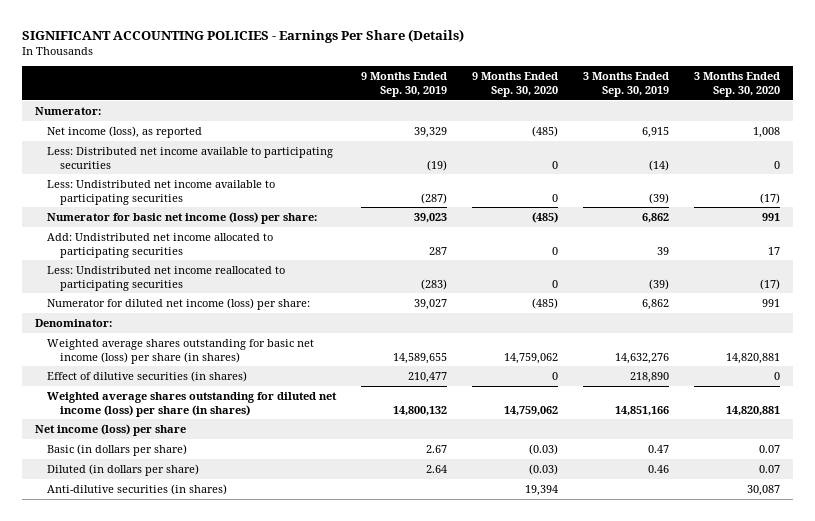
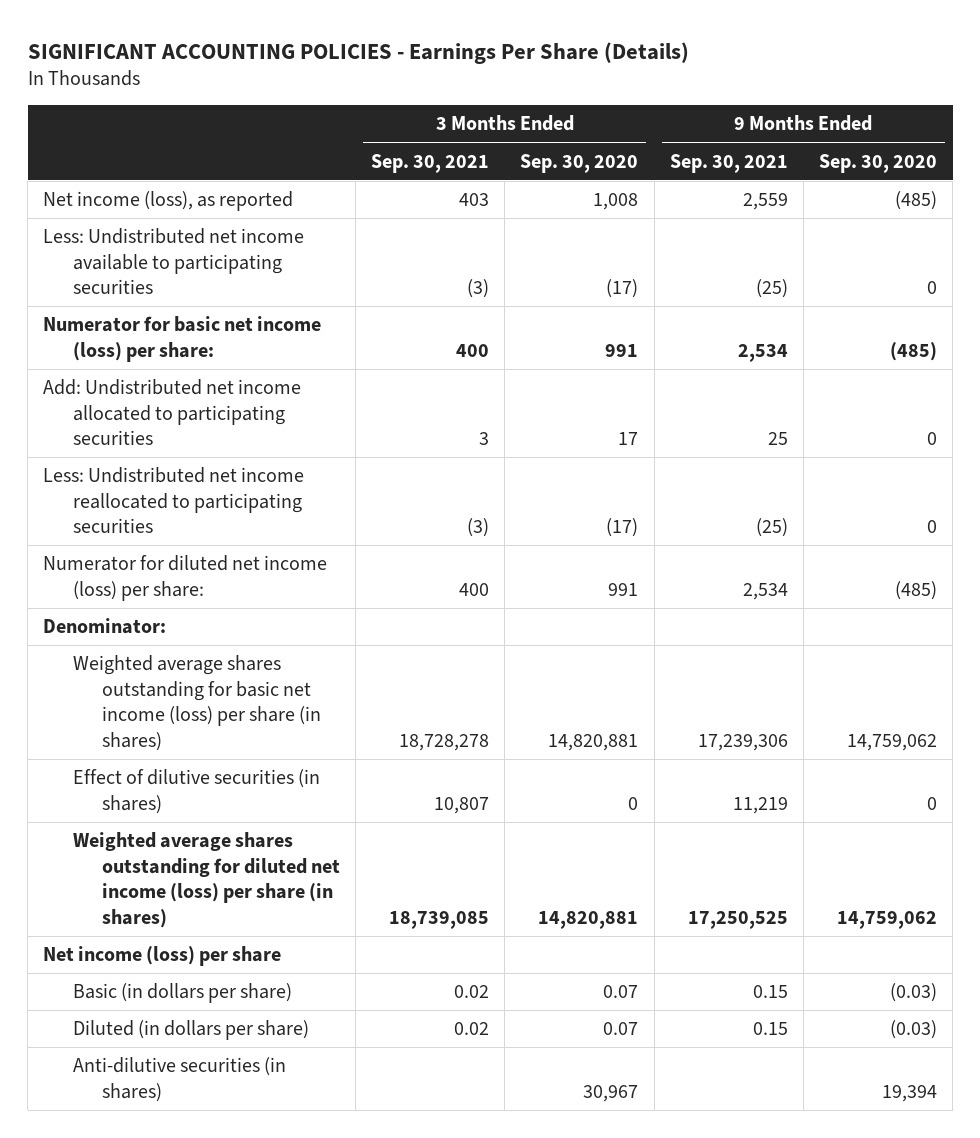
[361,71,448,97] 9 Months Ended Sep. 30, 2019 -> none
[583,71,670,97] 3 Months Ended Sep. 30, 2019 -> none
none -> [371,153,490,173] Sep. 30, 2021
none -> [669,153,788,173] Sep. 30, 2021
[34,106,101,115] Numerator: -> none
[47,146,334,169] Less: Distributed net income available to participating securities -> none
[747,484,781,496] 30,087 -> [583,1084,639,1102] 30,967

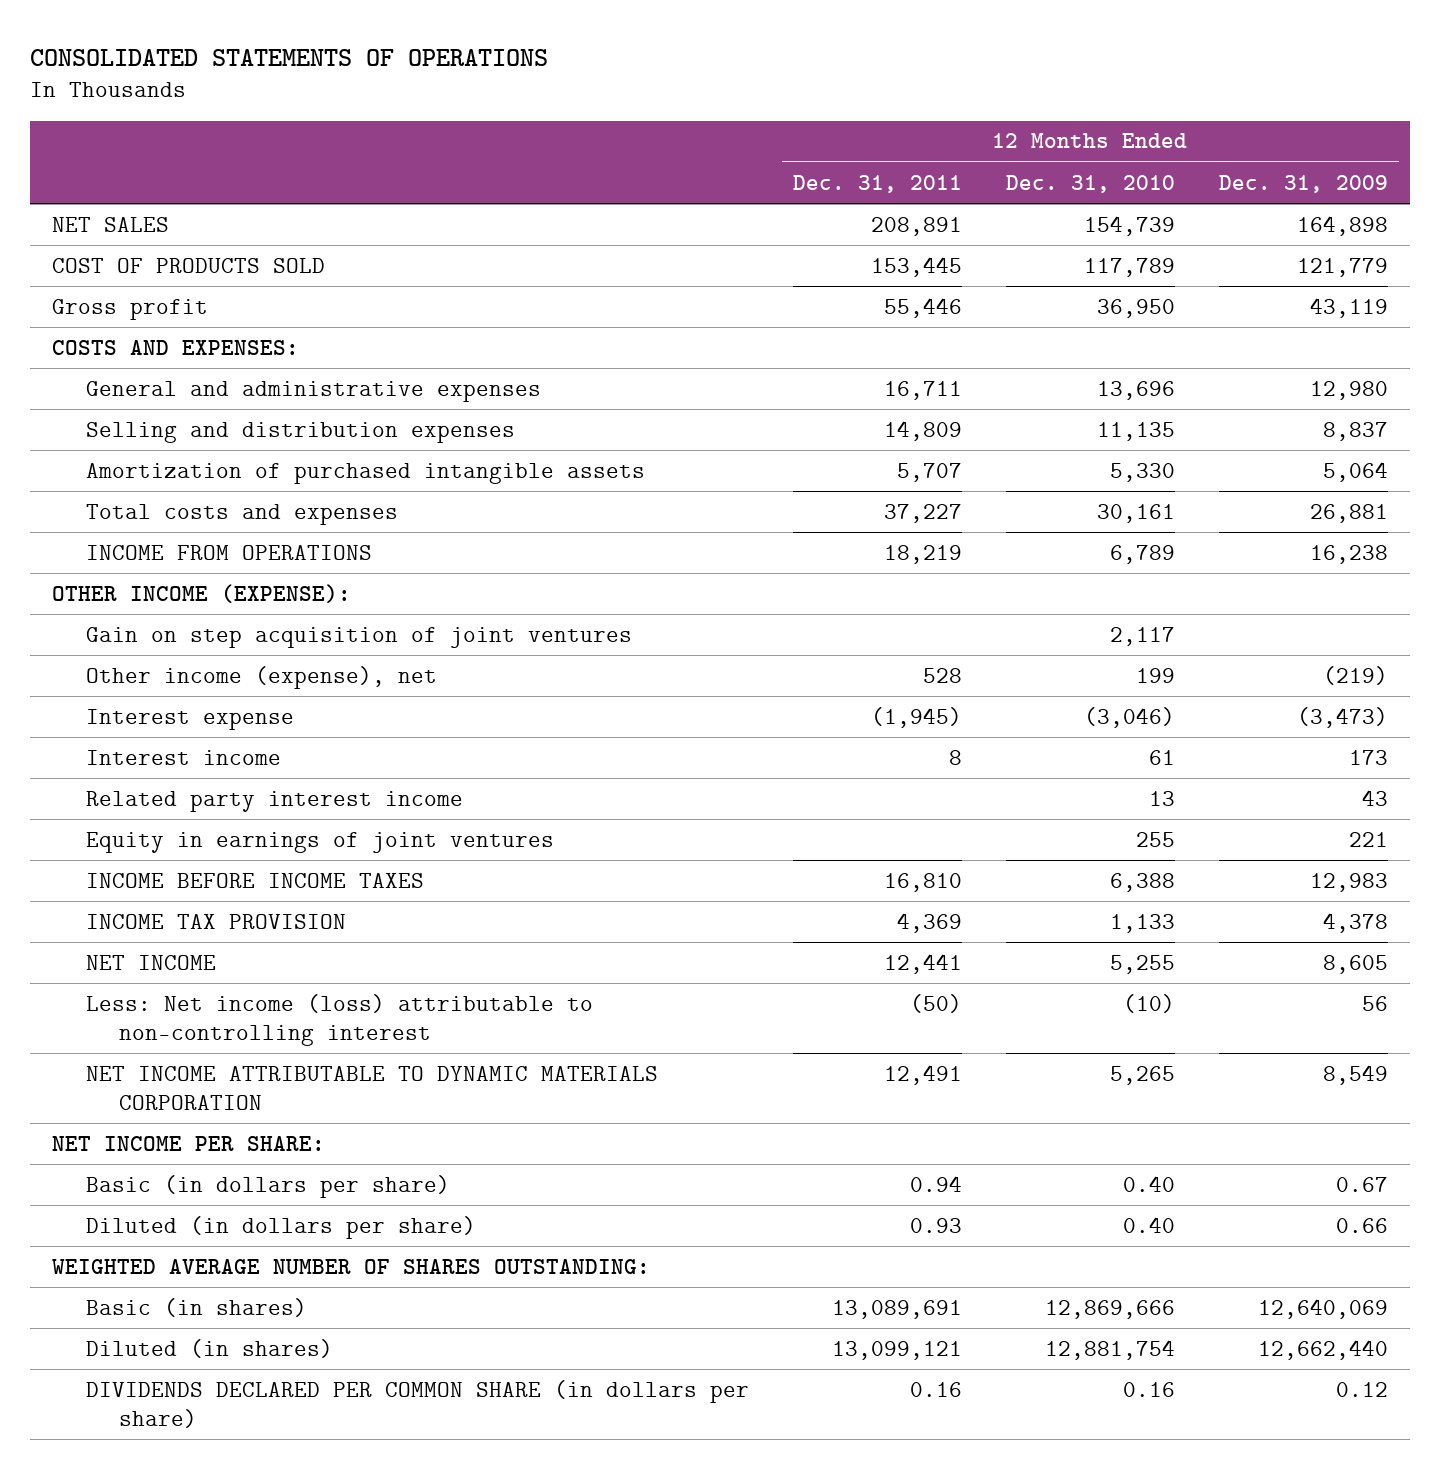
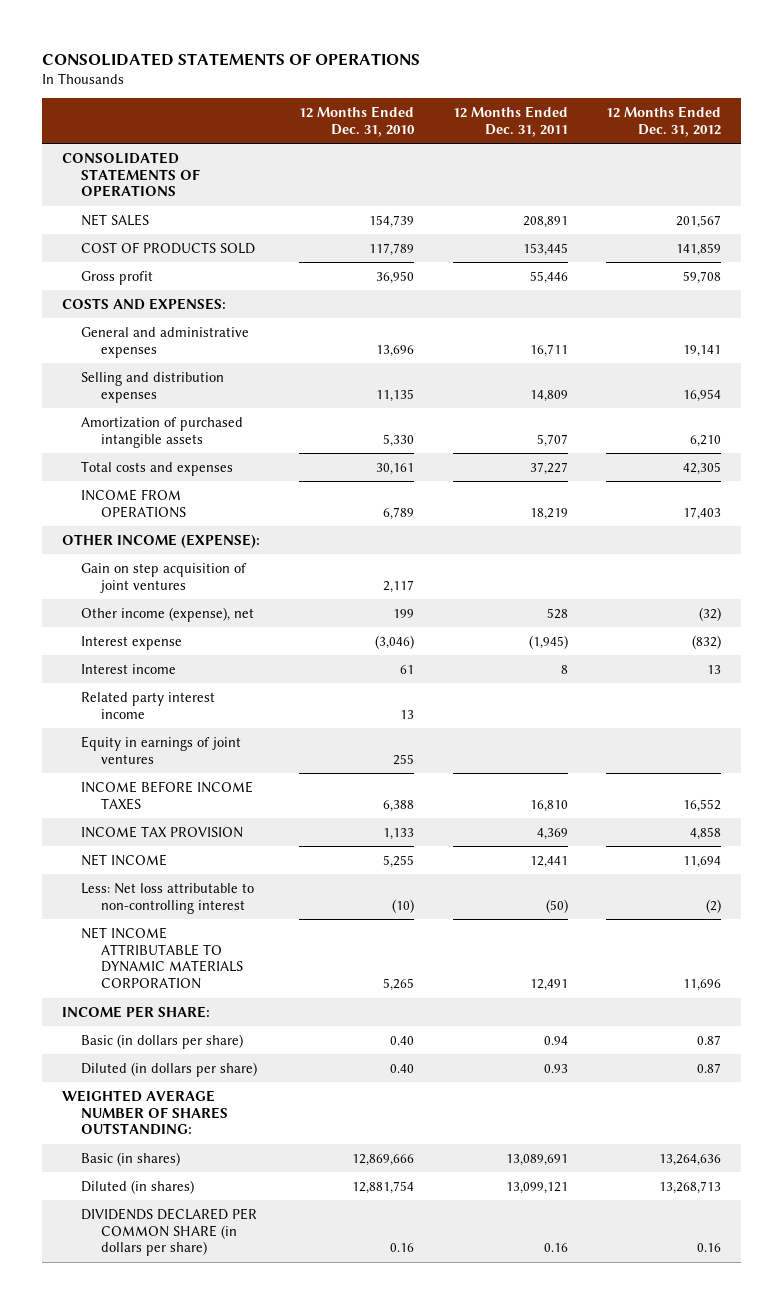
[1219,174,1389,193] Dec. 31, 2009 -> none
none -> [606,105,722,137] 12 Months Ended Dec. 31, 2012
none -> [61,151,201,198] CONSOLIDATED STATEMENTS OF OPERATIONS
[85,993,593,1046] Less: Net income (loss) attributable to non-controlling interest -> [81,882,255,914] Less: Net loss attributable to non-controlling interest
[52,1135,326,1151] NET INCOME PER SHARE: -> [61,1005,210,1018] INCOME PER SHARE:

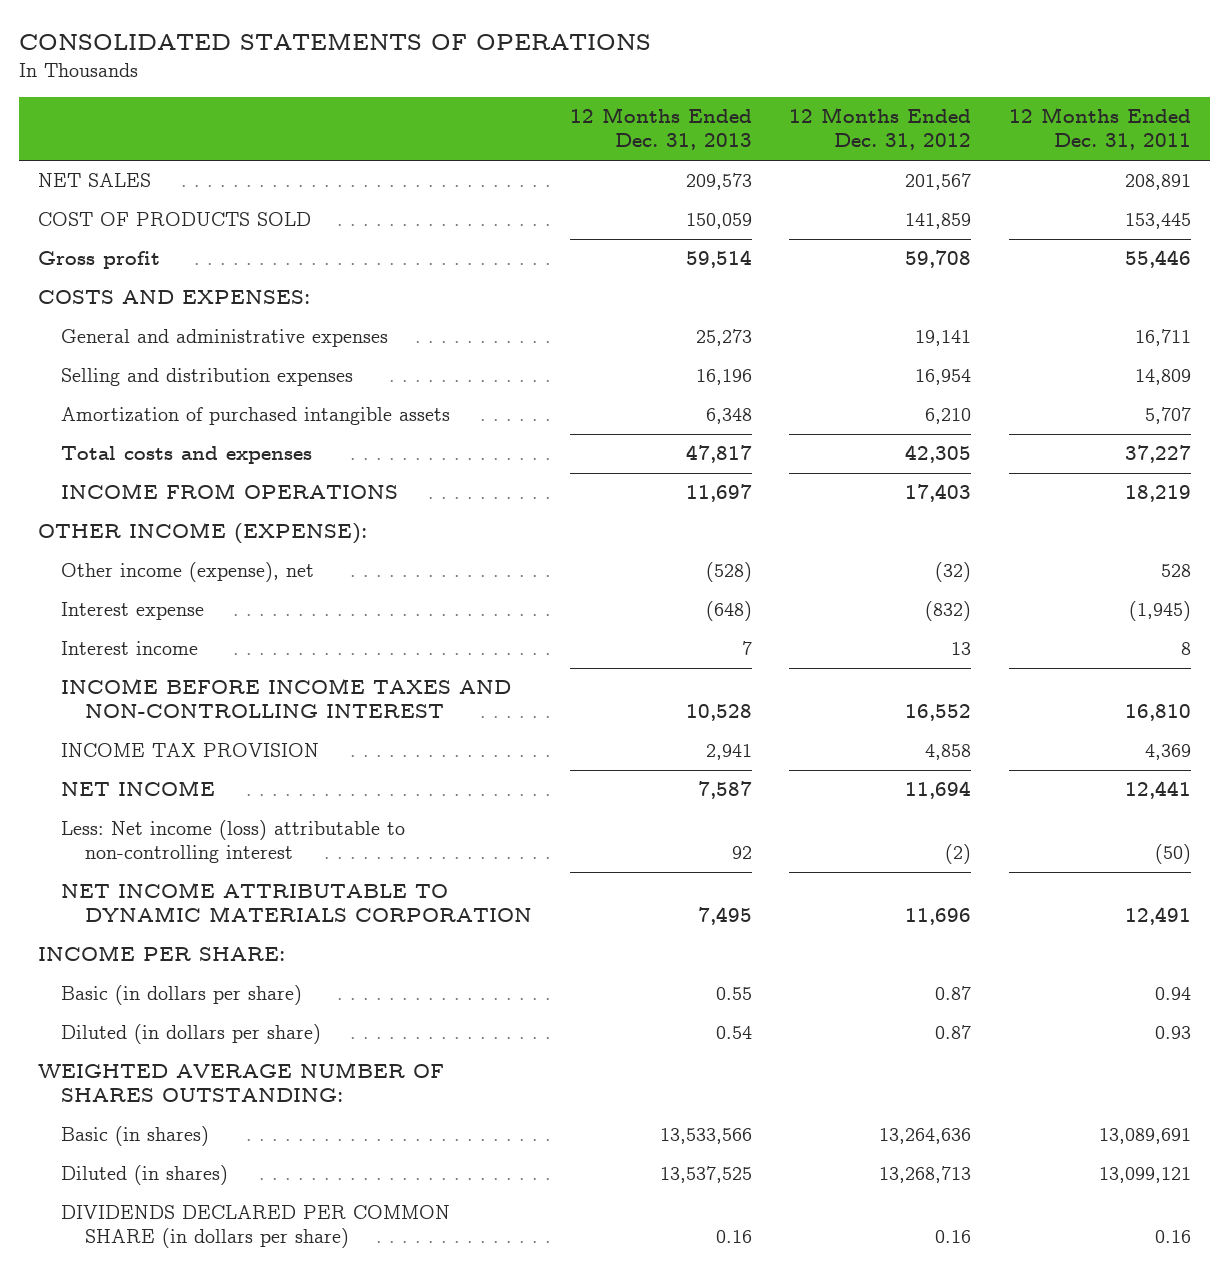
[298,105,415,137] 12 Months Ended Dec. 31, 2010 -> none
none -> [569,107,752,151] 12 Months Ended Dec. 31, 2013
[61,151,201,198] CONSOLIDATED STATEMENTS OF OPERATIONS -> none
[81,562,248,593] Gain on step acquisition of joint ventures -> none
[81,691,216,719] Related party interest income -> none
[81,735,242,764] Equity in earnings of joint ventures -> none
[81,780,254,810] INCOME BEFORE INCOME TAXES -> [61,678,512,719] INCOME BEFORE INCOME TAXES AND NON-CONTROLLING INTEREST
[81,882,255,914] Less: Net loss attributable to non-controlling interest -> [61,820,406,864] Less: Net income (loss) attributable to non-controlling interest

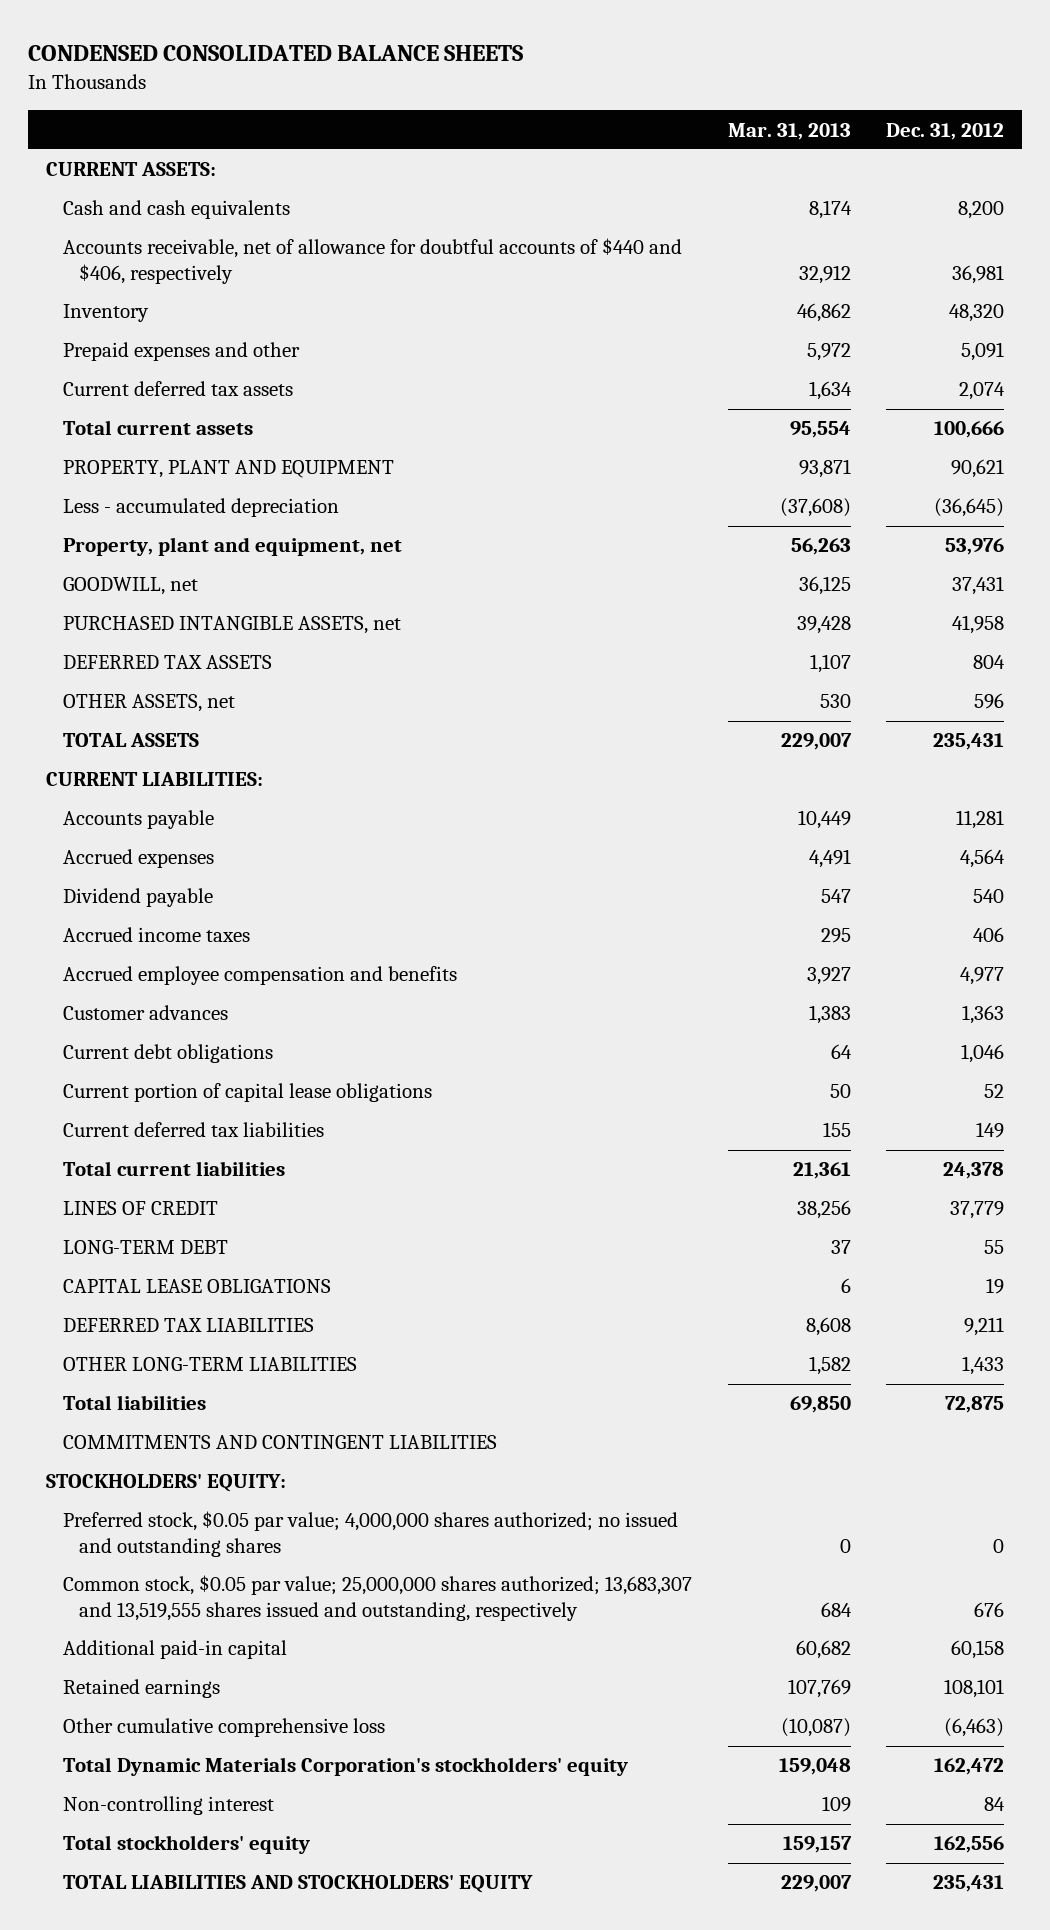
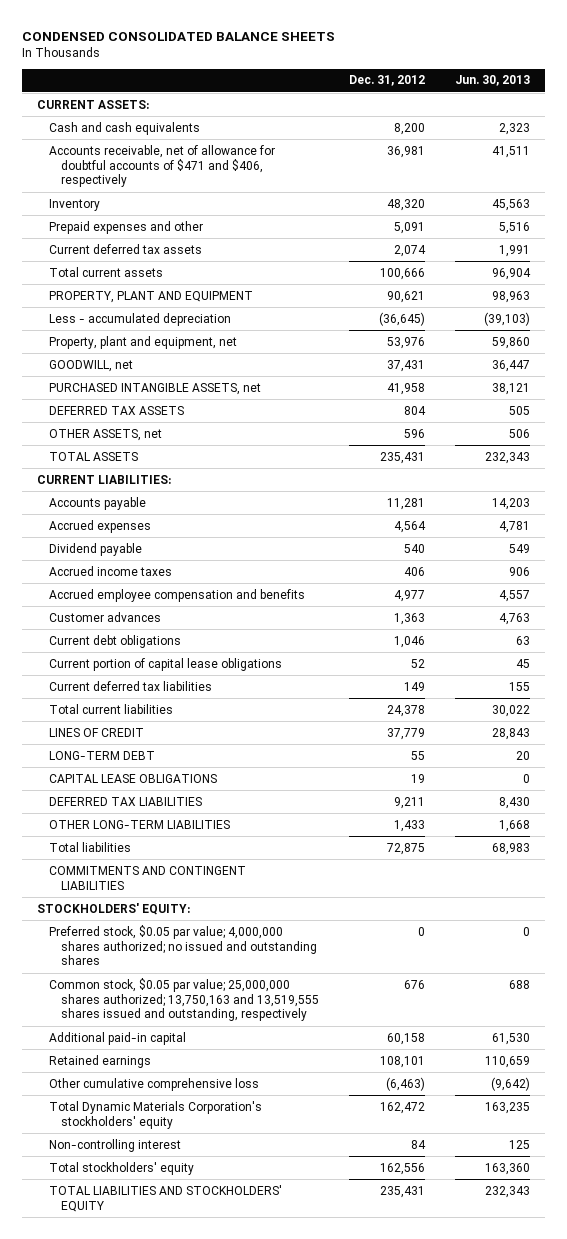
[727,122,851,140] Mar. 31, 2013 -> none
none -> [454,75,530,87] Jun. 30, 2013
[62,238,682,284] Accounts receivable, net of allowance for doubtful accounts of $440 and $406, respectively -> [48,144,275,188] Accounts receivable, net of allowance for doubtful accounts of $471 and $406, respectively
[62,1575,692,1621] Common stock, $0.05 par value; 25,000,000 shares authorized; 13,683,307 and 13,519,555 shares issued and outstanding, respectively -> [48,977,319,1022] Common stock, $0.05 par value; 25,000,000 shares authorized; 13,750,163 and 13,519,555 shares issued and outstanding, respectively

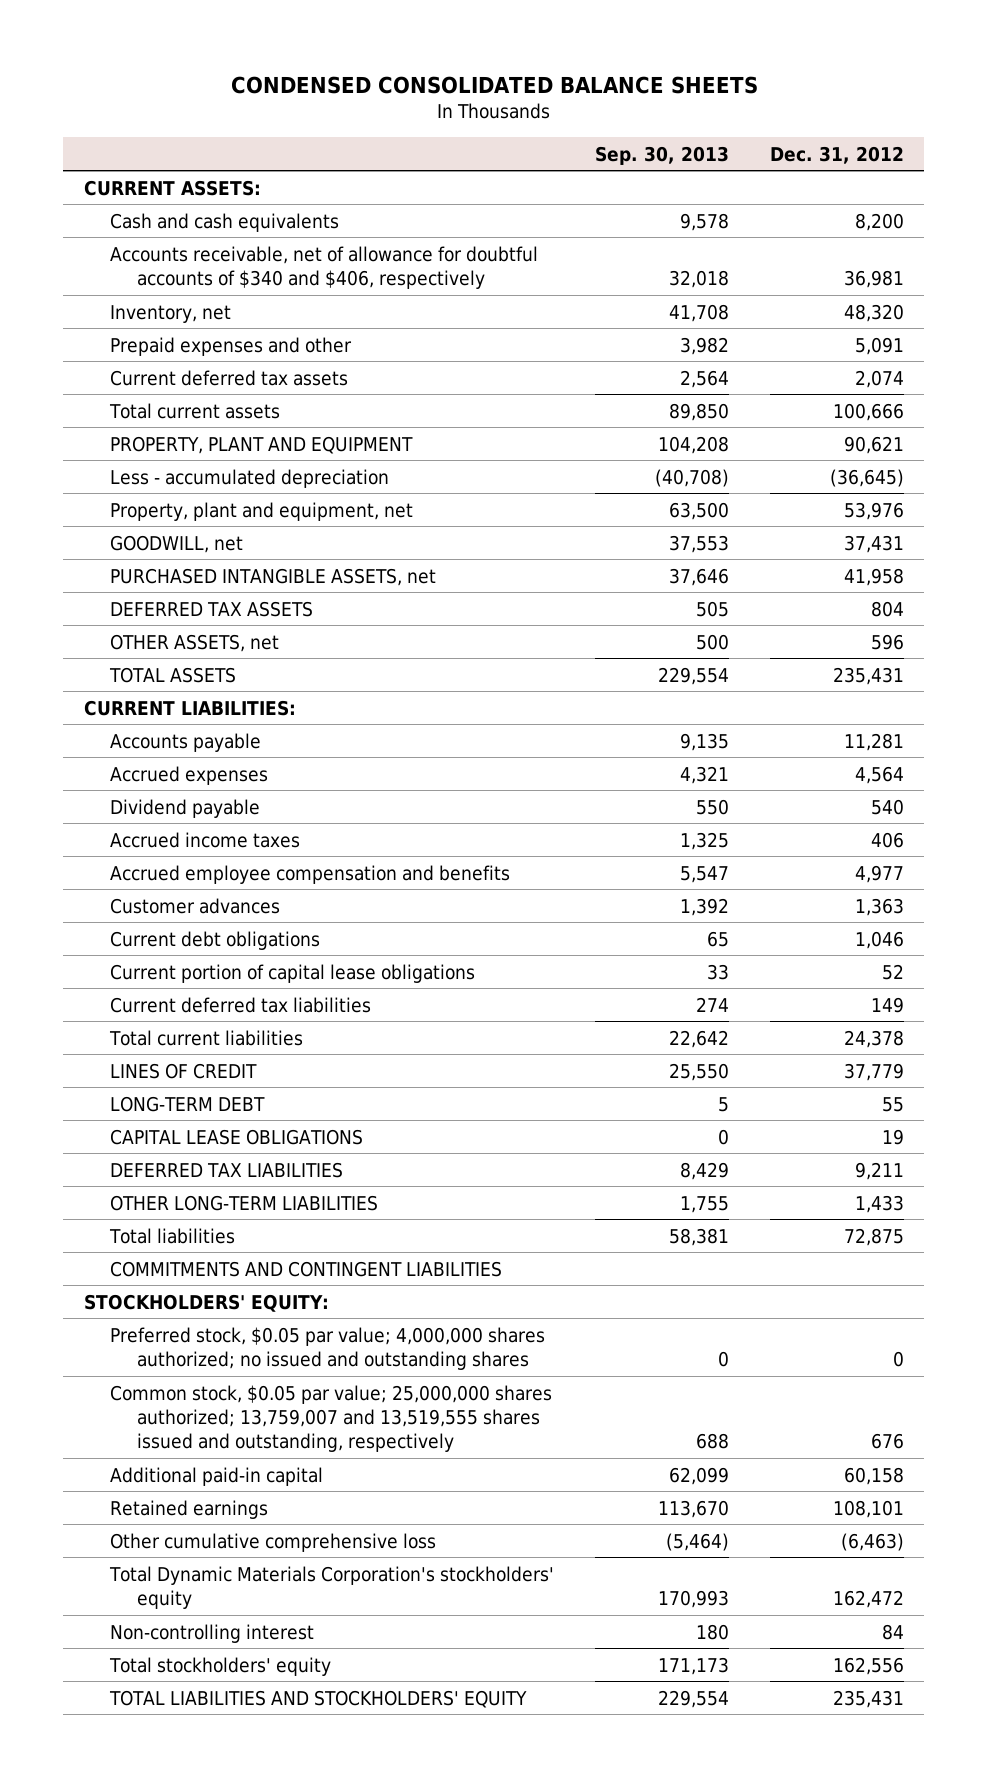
[454,75,530,87] Jun. 30, 2013 -> none
none -> [595,145,730,165] Sep. 30, 2013
[48,144,275,188] Accounts receivable, net of allowance for doubtful accounts of $471 and $406, respectively -> [110,245,539,289] Accounts receivable, net of allowance for doubtful accounts of $340 and $406, respectively
[48,198,100,211] Inventory -> [110,304,232,323] Inventory, net
[48,977,319,1022] Common stock, $0.05 par value; 25,000,000 shares authorized; 13,750,163 and 13,519,555 shares issued and outstanding, respectively -> [110,1384,553,1453] Common stock, $0.05 par value; 25,000,000 shares authorized; 13,759,007 and 13,519,555 shares issued and outstanding, respectively

